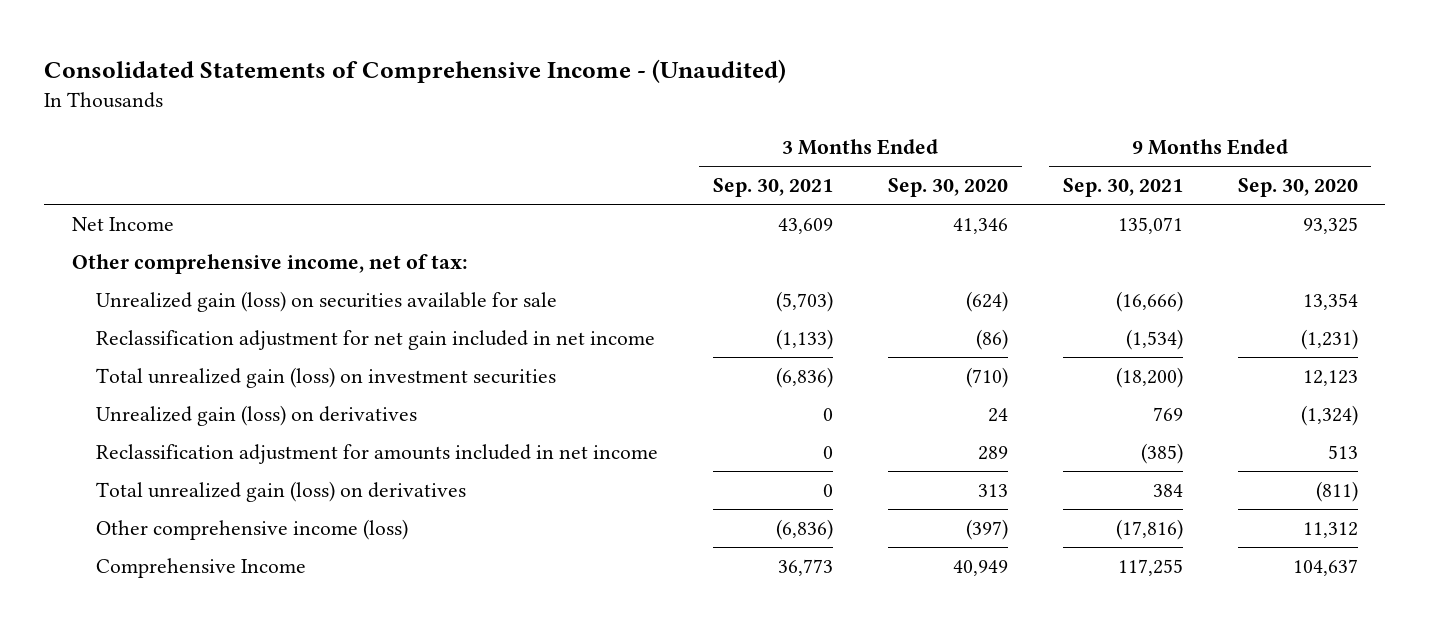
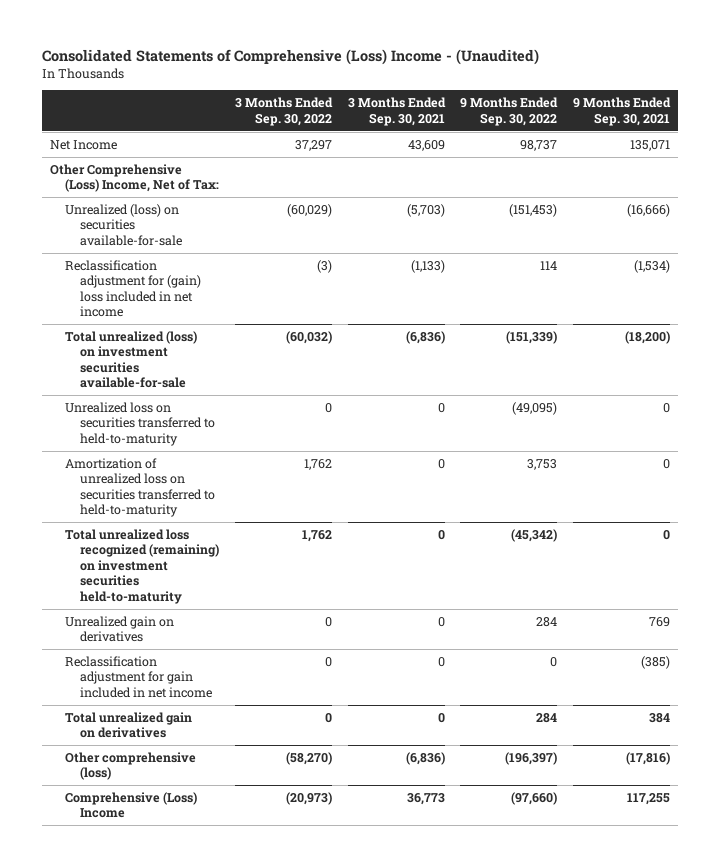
[44,58,787,83] Consolidated Statements of Comprehensive Income - (Unaudited) -> [42,49,540,66] Consolidated Statements of Comprehensive (Loss) Income - (Unaudited)
[887,178,1008,198] Sep. 30, 2020 -> none
[1237,178,1358,198] Sep. 30, 2020 -> none
none -> [235,97,334,126] 3 Months Ended Sep. 30, 2022
none -> [460,97,559,126] 9 Months Ended Sep. 30, 2022
[71,253,468,274] Other comprehensive income, net of tax: -> [49,163,220,193] Other Comprehensive (Loss) Income, Net of Tax:
[96,290,558,312] Unrealized gain (loss) on securities available for sale -> [65,203,183,246] Unrealized (loss) on securities available-for-sale
[96,329,656,350] Reclassification adjustment for net gain included in net income -> [65,259,202,318] Reclassification adjustment for (gain) loss included in net income
[96,366,557,388] Total unrealized gain (loss) on investment securities -> [65,330,198,389] Total unrealized (loss) on investment securities available-for-sale
none -> [65,401,216,446] Unrealized loss on securities transferred to held-to-maturity
none -> [65,457,216,518] Amortization of unrealized loss on securities transferred to held-to-maturity
none -> [65,528,220,604] Total unrealized loss recognized (remaining) on investment securities held-to-maturity
[96,404,418,426] Unrealized gain (loss) on derivatives -> [65,615,175,643] Unrealized gain on derivatives
[96,443,659,464] Reclassification adjustment for amounts included in net income -> [65,655,213,698] Reclassification adjustment for gain included in net income
[96,480,467,502] Total unrealized gain (loss) on derivatives -> [65,711,193,739] Total unrealized gain on derivatives
[96,518,409,540] Other comprehensive income (loss) -> [65,751,197,781] Other comprehensive (loss)
[96,557,307,578] Comprehensive Income -> [65,791,198,819] Comprehensive (Loss) Income

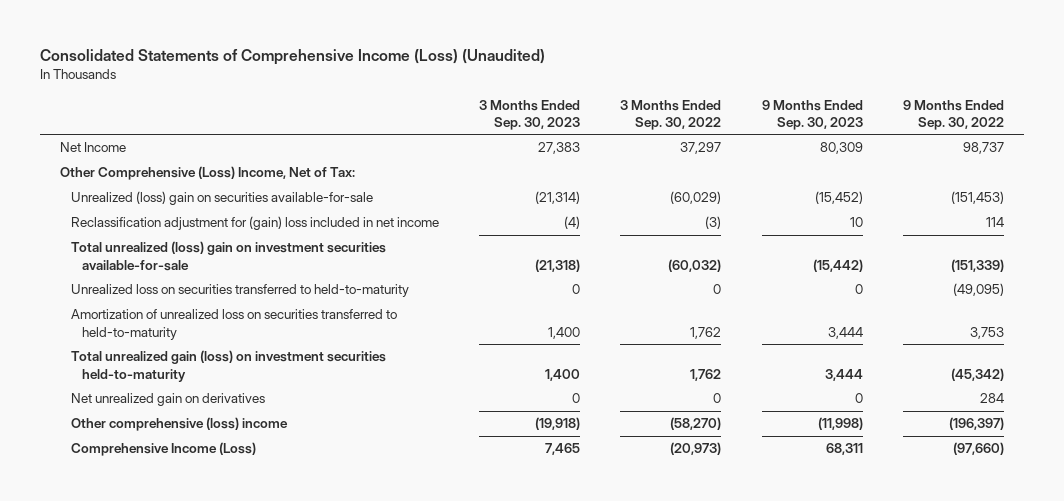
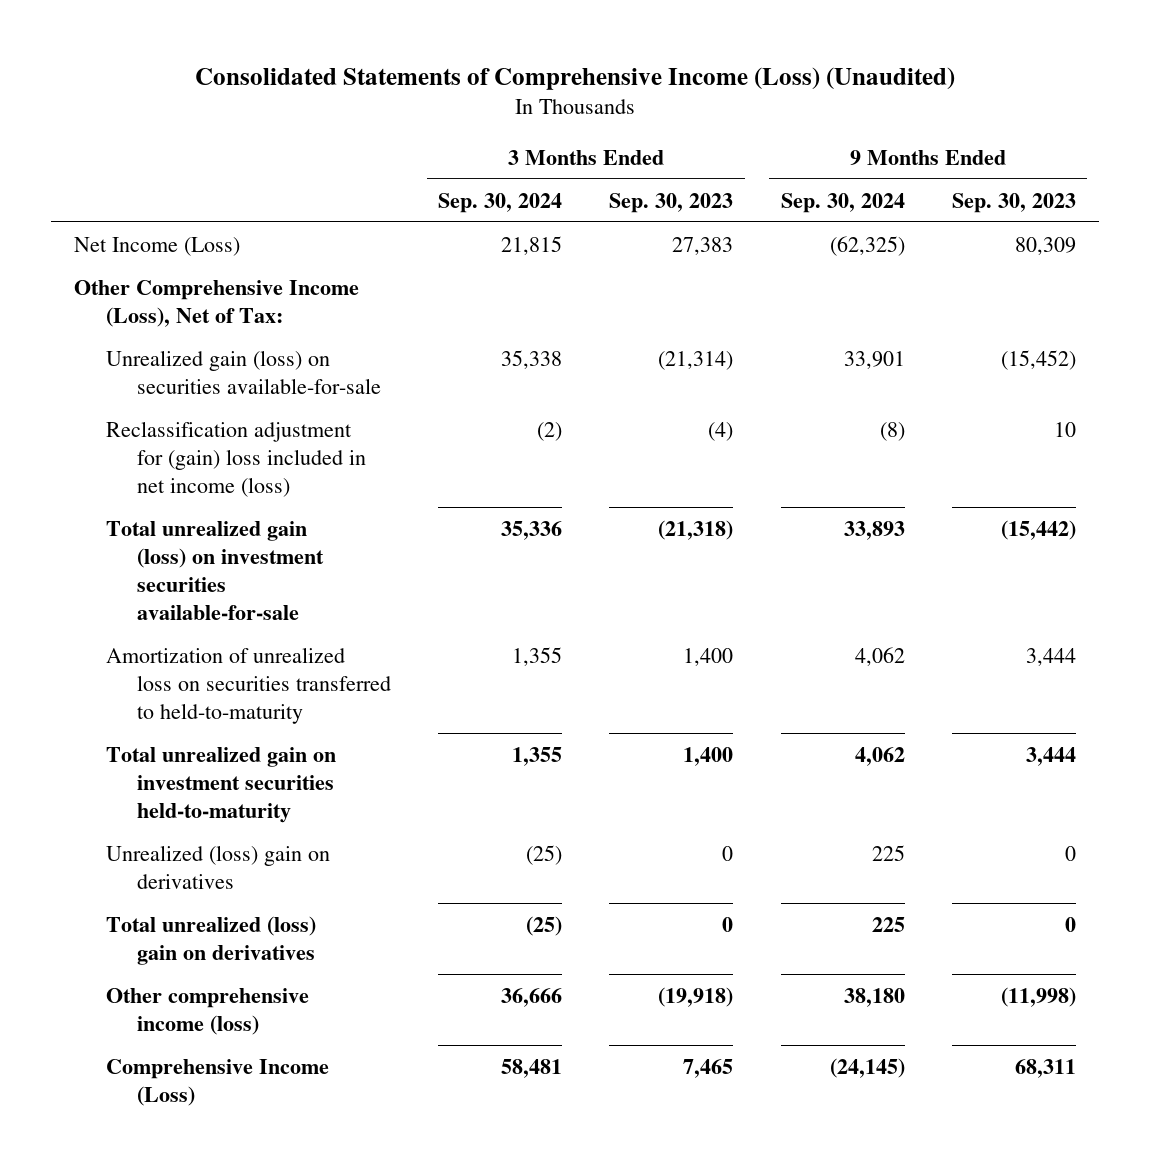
[620,99,722,130] 3 Months Ended Sep. 30, 2022 -> none
[902,99,1004,130] 9 Months Ended Sep. 30, 2022 -> none
none -> [438,192,563,213] Sep. 30, 2024
none -> [780,192,905,213] Sep. 30, 2024
[70,284,409,298] Unrealized loss on securities transferred to held-to-maturity -> none
[59,142,126,153] Net Income -> [74,236,241,256] Net Income (Loss)
[59,166,355,181] Other Comprehensive (Loss) Income, Net of Tax: -> [74,279,360,327] Other Comprehensive Income (Loss), Net of Tax:
[70,191,373,206] Unrealized (loss) gain on securities available-for-sale -> [105,349,382,394] Unrealized gain (loss) on securities available-for-sale
[70,216,439,231] Reclassification adjustment for (gain) loss included in net income -> [105,420,367,497] Reclassification adjustment for (gain) loss included in net income (loss)
[70,241,386,271] Total unrealized (loss) gain on investment securities available-for-sale -> [105,520,325,620] Total unrealized gain (loss) on investment securities available-for-sale
[70,350,386,382] Total unrealized gain (loss) on investment securities held-to-maturity -> [105,746,336,823] Total unrealized gain on investment securities held-to-maturity
[70,393,265,407] Net unrealized gain on derivatives -> [105,844,330,889] Unrealized (loss) gain on derivatives
none -> [105,915,316,965] Total unrealized (loss) gain on derivatives
[70,417,288,432] Other comprehensive (loss) income -> [105,987,309,1035] Other comprehensive income (loss)

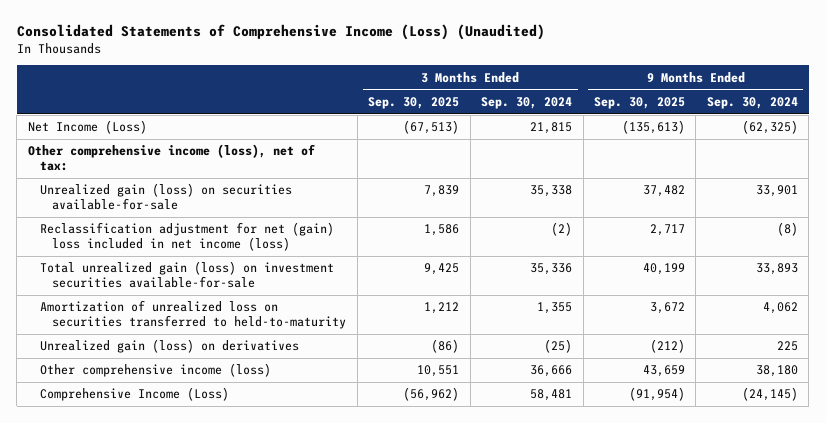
[609,192,734,213] Sep. 30, 2023 -> none
[951,192,1076,213] Sep. 30, 2023 -> none
none -> [368,96,460,109] Sep. 30, 2025
none -> [593,96,685,109] Sep. 30, 2025
[74,279,360,327] Other Comprehensive Income (Loss), Net of Tax: -> [27,144,315,172] Other comprehensive income (loss), net of tax:
[105,420,367,497] Reclassification adjustment for (gain) loss included in net income (loss) -> [39,222,334,252] Reclassification adjustment for net (gain) loss included in net income (loss)
[105,746,336,823] Total unrealized gain on investment securities held-to-maturity -> none
[105,915,316,965] Total unrealized (loss) gain on derivatives -> none
[105,844,330,889] Unrealized (loss) gain on derivatives -> [39,339,299,354] Unrealized gain (loss) on derivatives

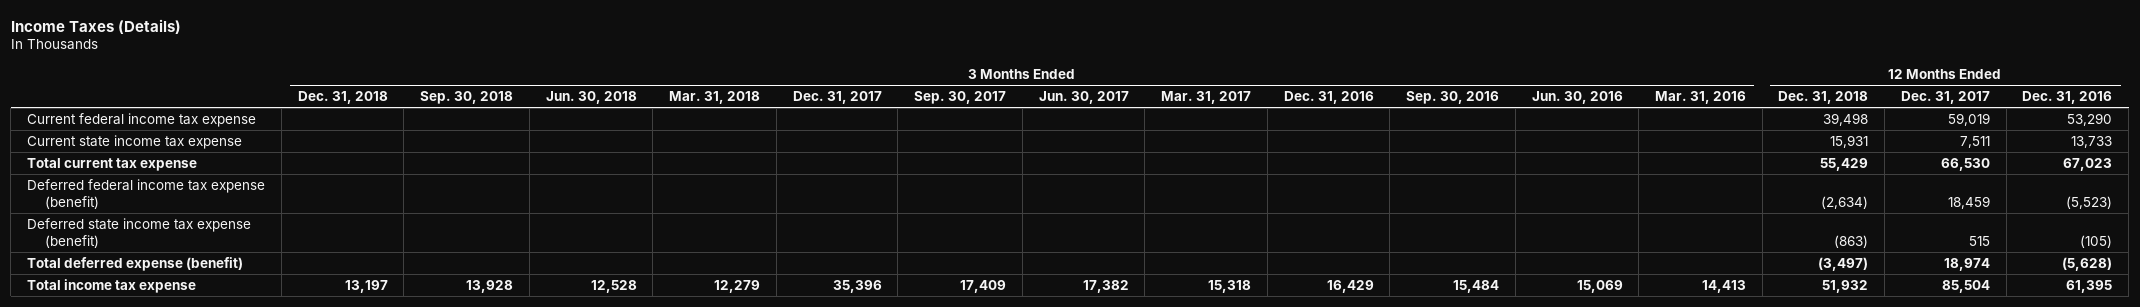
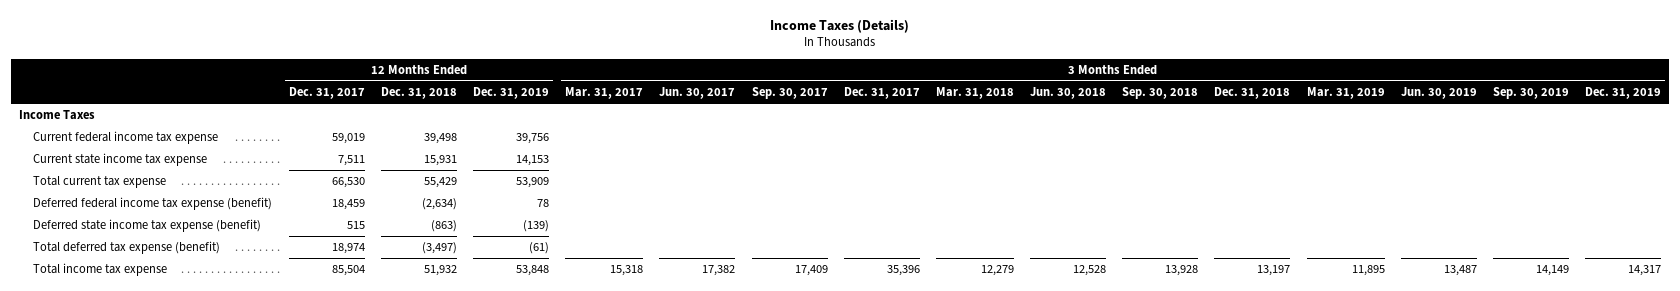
[1283,91,1374,105] Dec. 31, 2016 -> none
[1406,91,1500,105] Sep. 30, 2016 -> none
[1531,91,1623,105] Jun. 30, 2016 -> none
[1654,91,1746,105] Mar. 31, 2016 -> none
[2022,91,2113,105] Dec. 31, 2016 -> none
none -> [472,87,549,100] Dec. 31, 2019
none -> [1306,87,1385,100] Mar. 31, 2019
none -> [1400,87,1477,100] Jun. 30, 2019
none -> [1493,87,1570,100] Sep. 30, 2019
none -> [1585,87,1662,100] Dec. 31, 2019
none -> [18,110,95,121] Income Taxes
[27,257,244,272] Total deferred expense (benefit) -> [33,241,221,255] Total deferred tax expense (benefit)

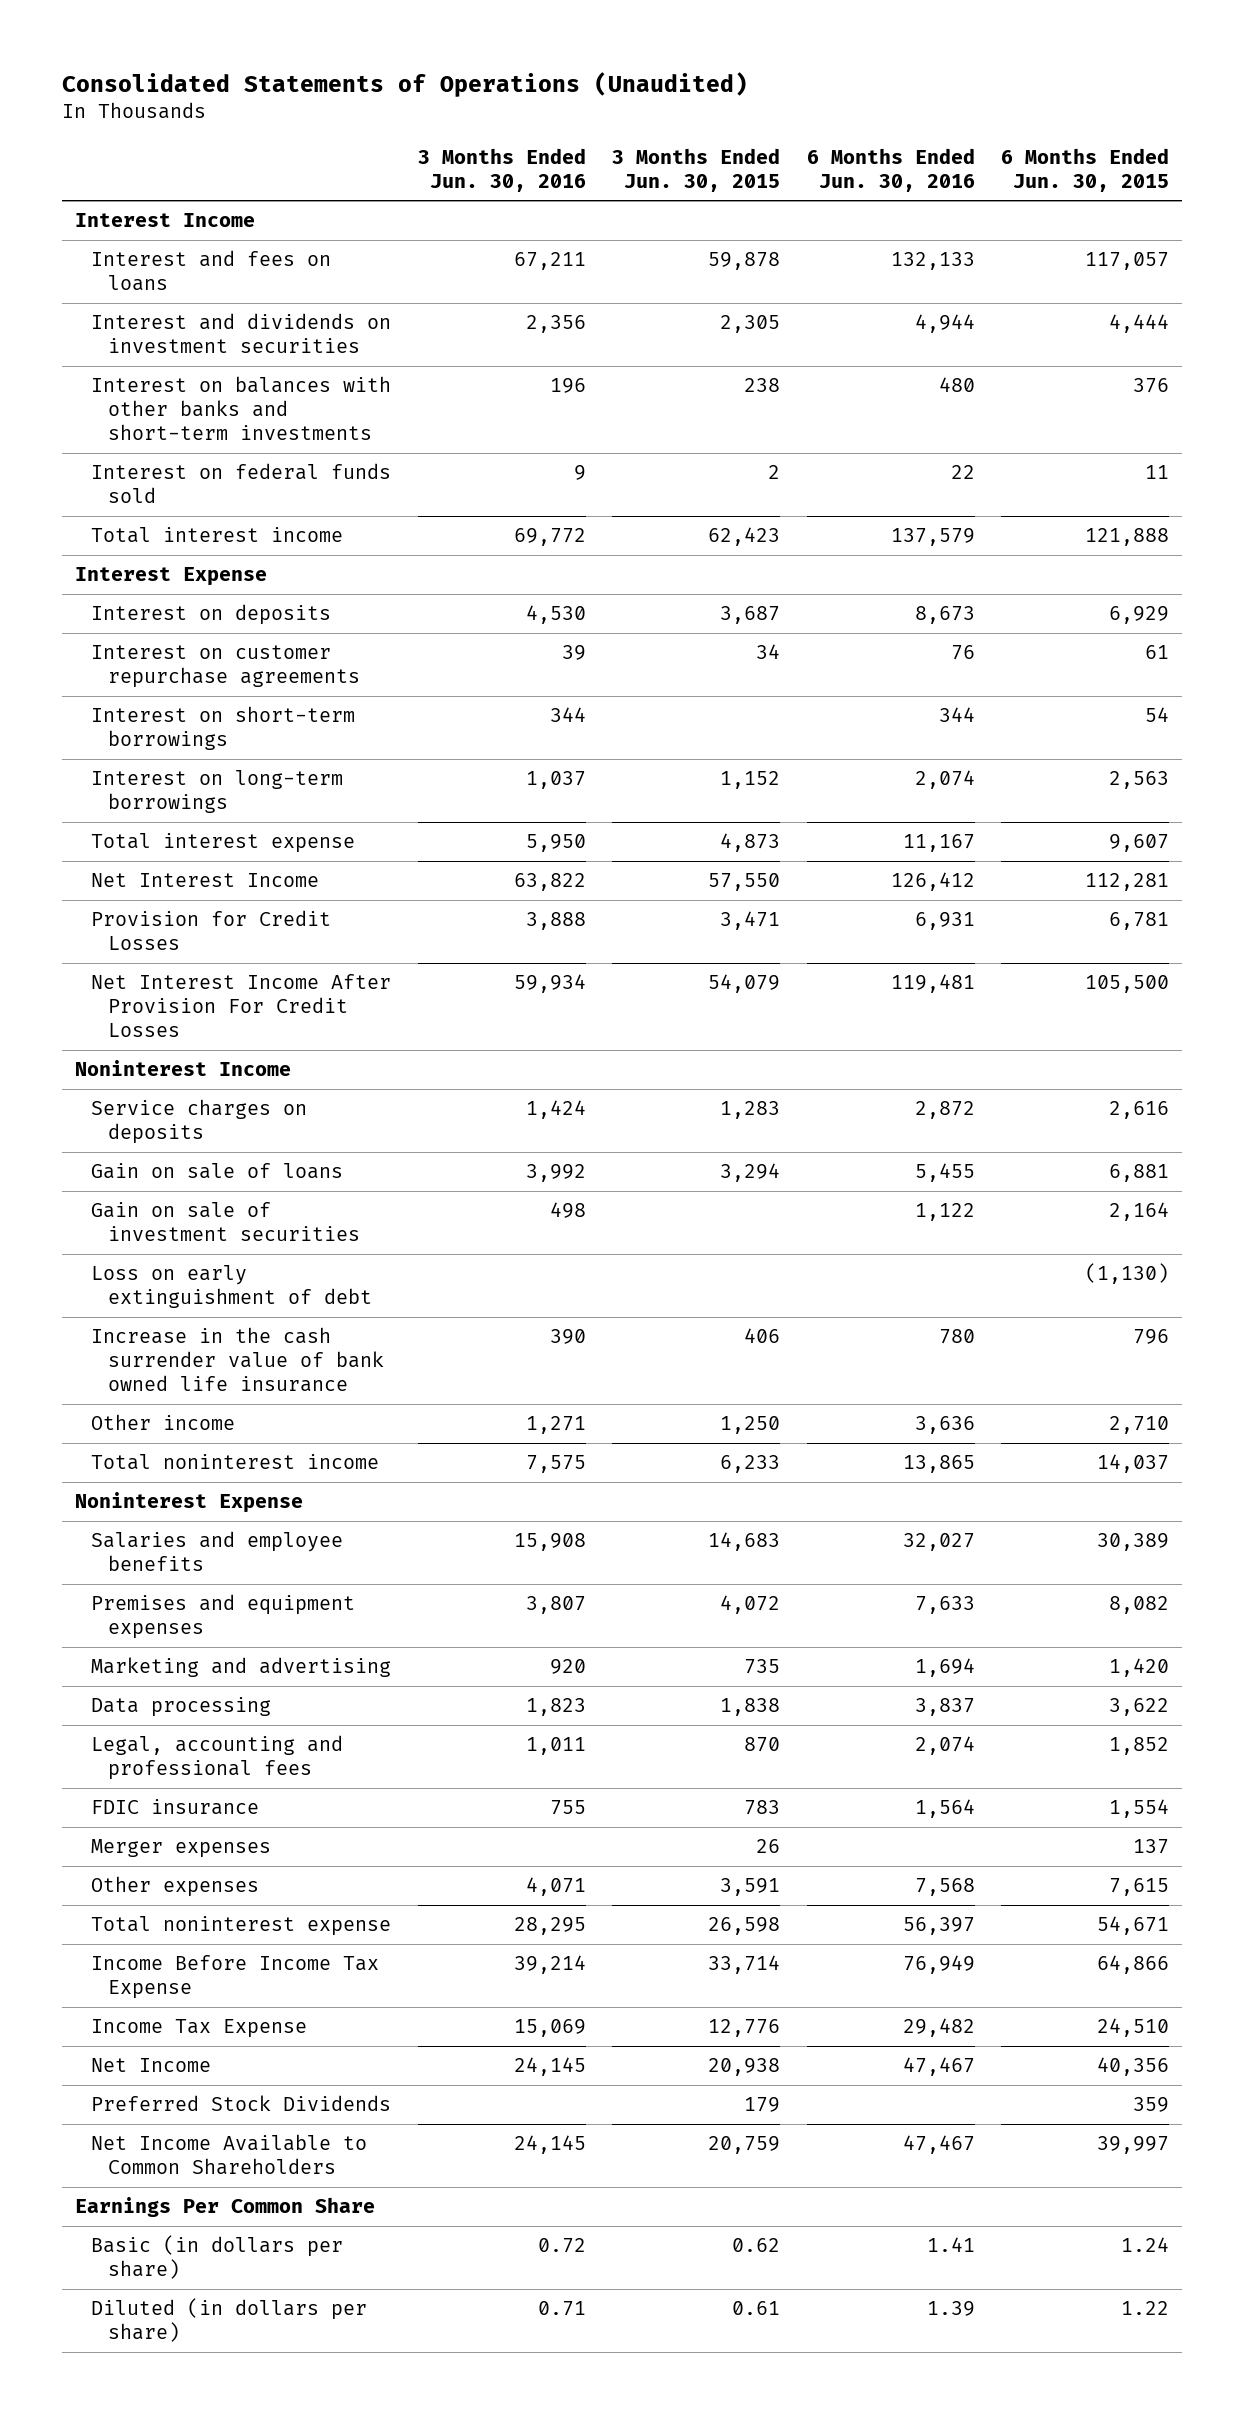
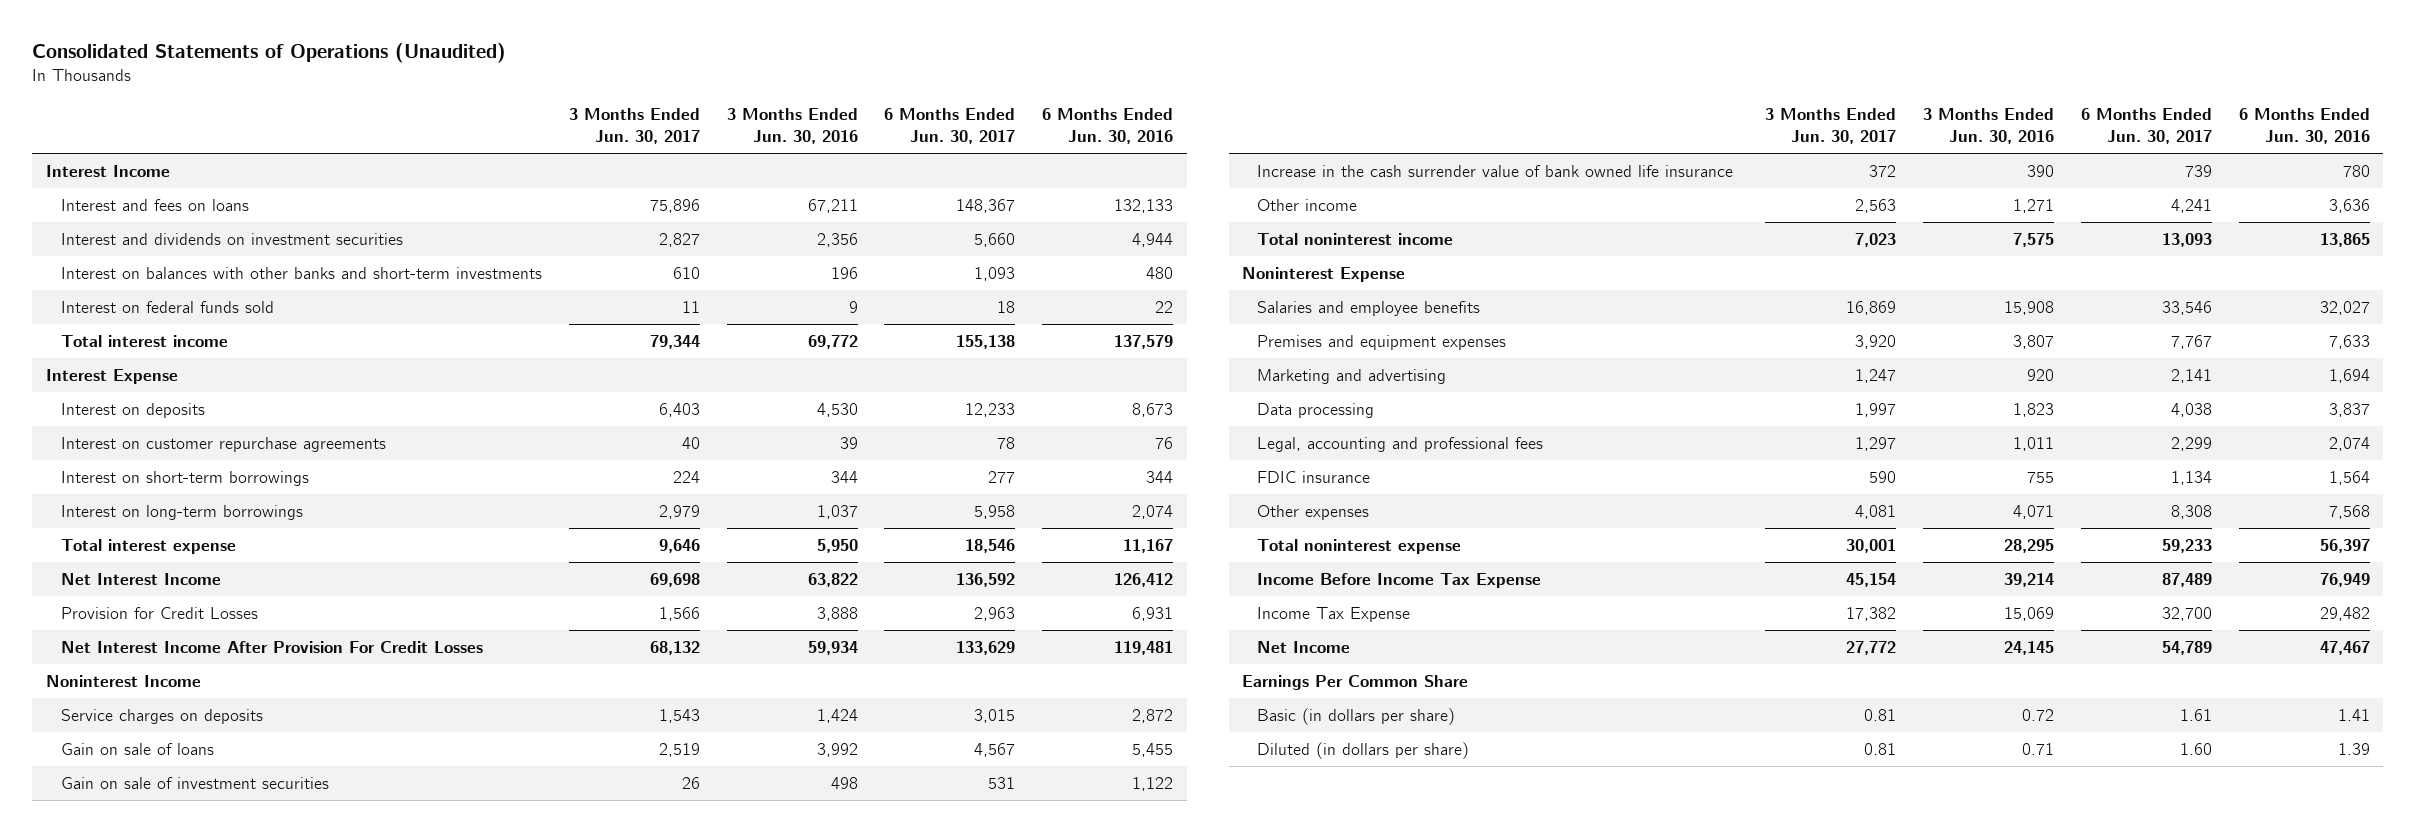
[612,147,781,193] 3 Months Ended Jun. 30, 2015 -> none
[1000,147,1169,193] 6 Months Ended Jun. 30, 2015 -> none
none -> [568,108,700,144] 3 Months Ended Jun. 30, 2017
none -> [884,108,1016,144] 6 Months Ended Jun. 30, 2017
[91,1265,372,1309] Loss on early extinguishment of debt -> none
[91,1839,272,1859] Merger expenses -> none
[91,2095,392,2112] Preferred Stock Dividends -> none
[91,2134,368,2176] Net Income Available to Common Shareholders -> none

